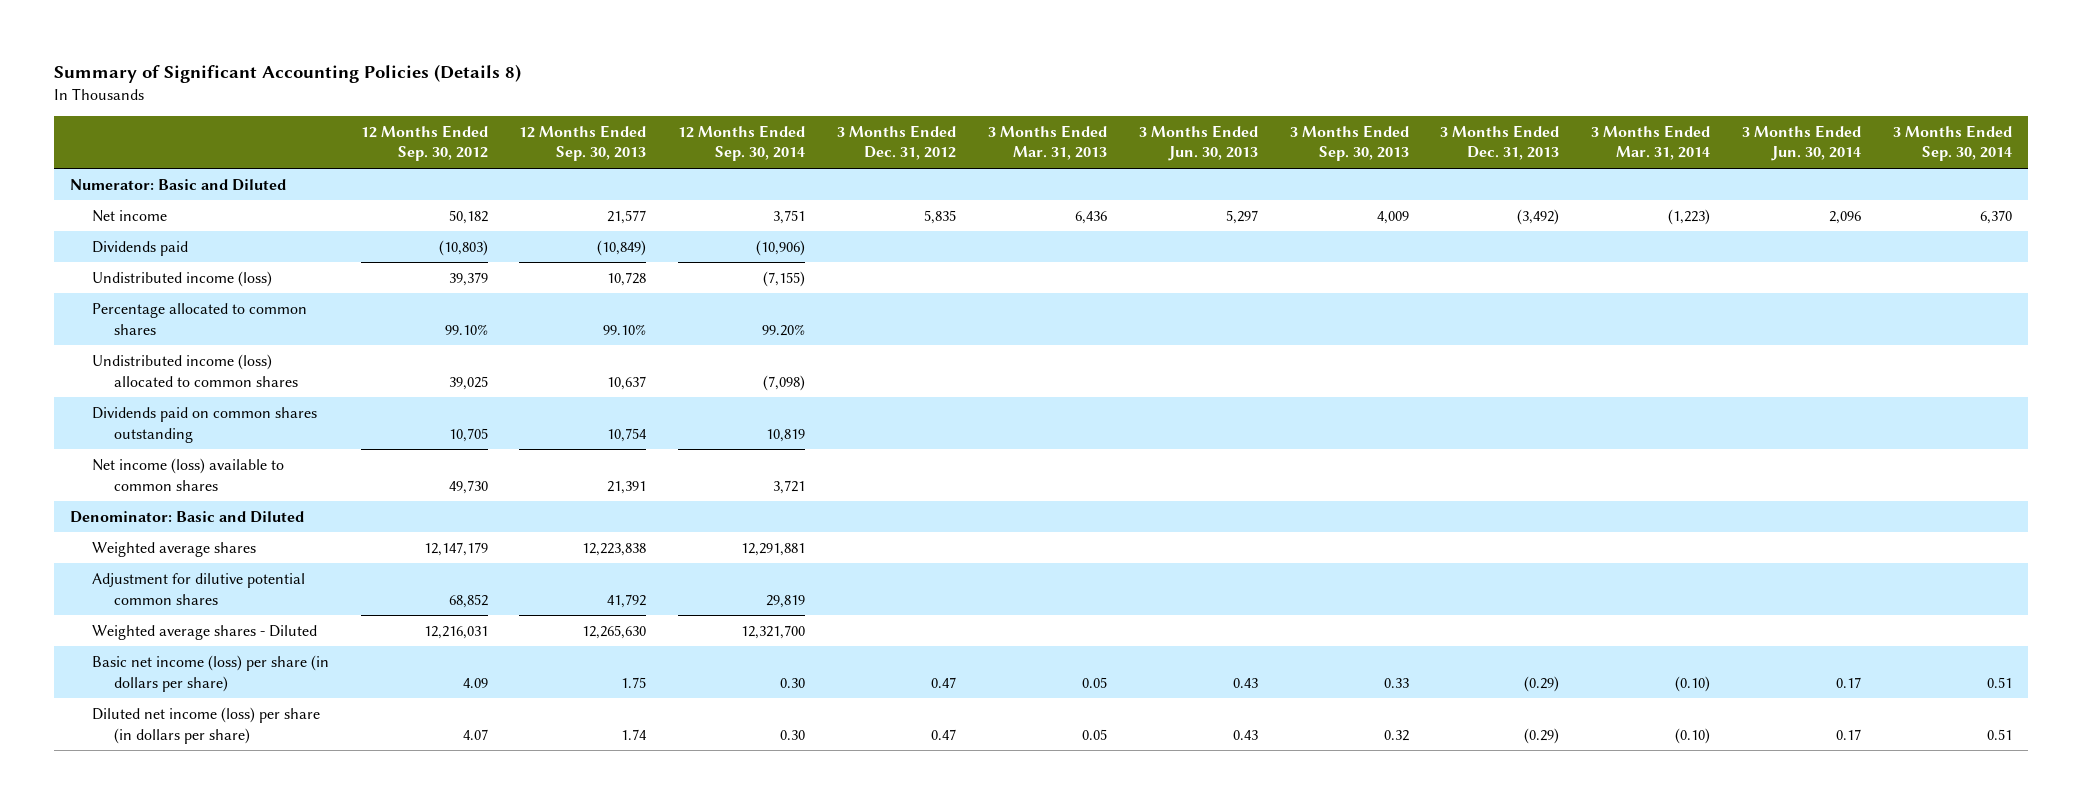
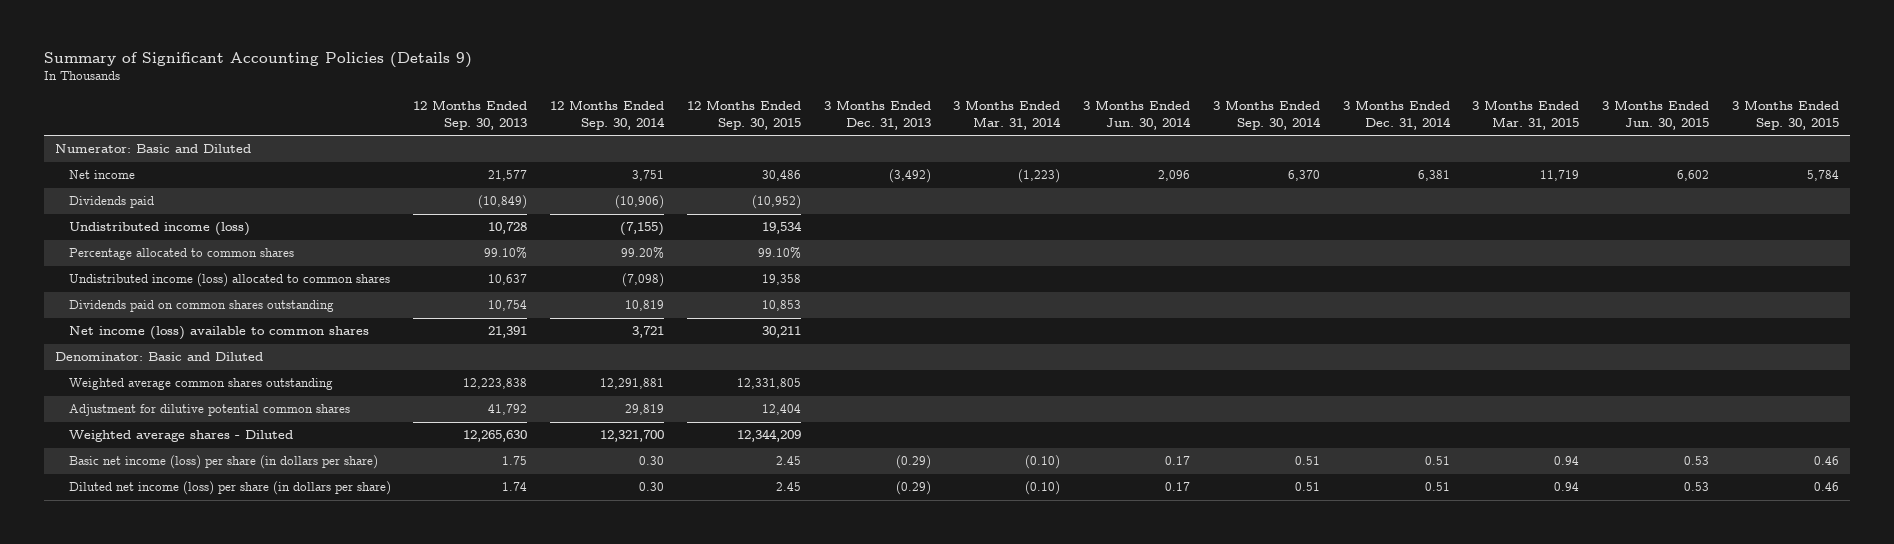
[53,64,521,84] Summary of Significant Accounting Policies (Details 8) -> [43,52,472,69] Summary of Significant Accounting Policies (Details 9)
[360,124,488,162] 12 Months Ended Sep. 30, 2012 -> none
[837,124,957,161] 3 Months Ended Dec. 31, 2012 -> none
[987,124,1107,161] 3 Months Ended Mar. 31, 2013 -> none
[1138,124,1258,162] 3 Months Ended Jun. 30, 2013 -> none
[1289,124,1409,162] 3 Months Ended Sep. 30, 2013 -> none
none -> [686,100,801,130] 12 Months Ended Sep. 30, 2015
none -> [1342,100,1451,130] 3 Months Ended Dec. 31, 2014
none -> [1472,100,1580,130] 3 Months Ended Mar. 31, 2015
none -> [1602,100,1710,130] 3 Months Ended Jun. 30, 2015
none -> [1731,100,1839,130] 3 Months Ended Sep. 30, 2015
[91,541,256,557] Weighted average shares -> [68,378,333,391] Weighted average common shares outstanding

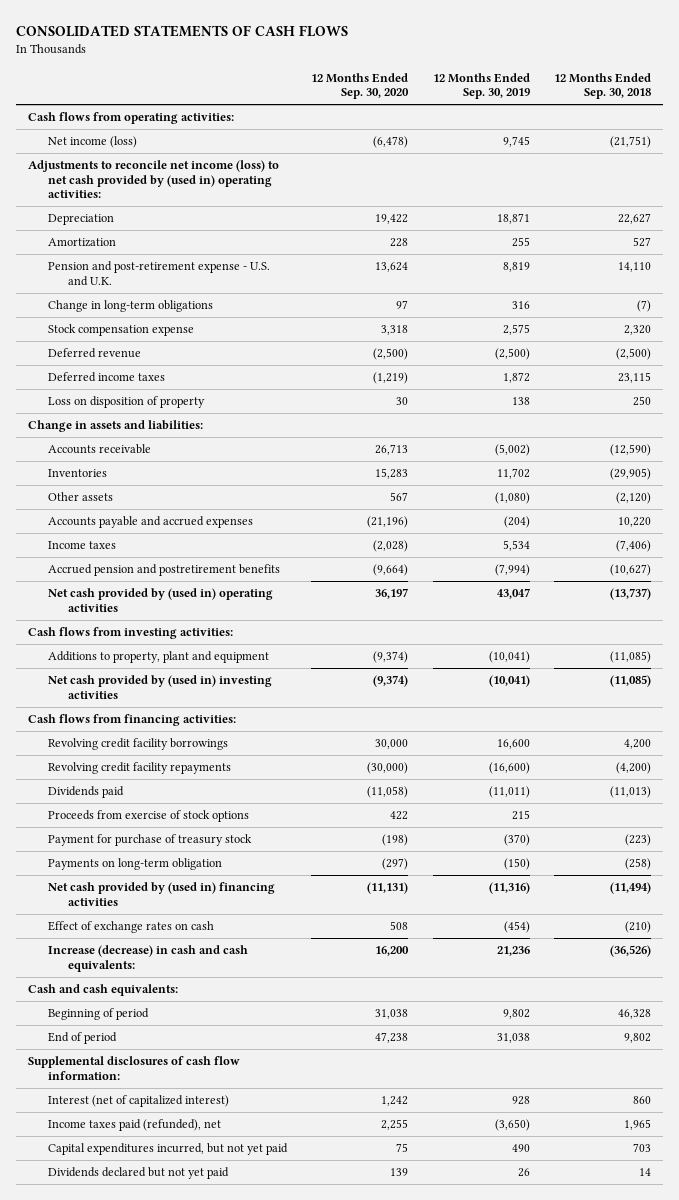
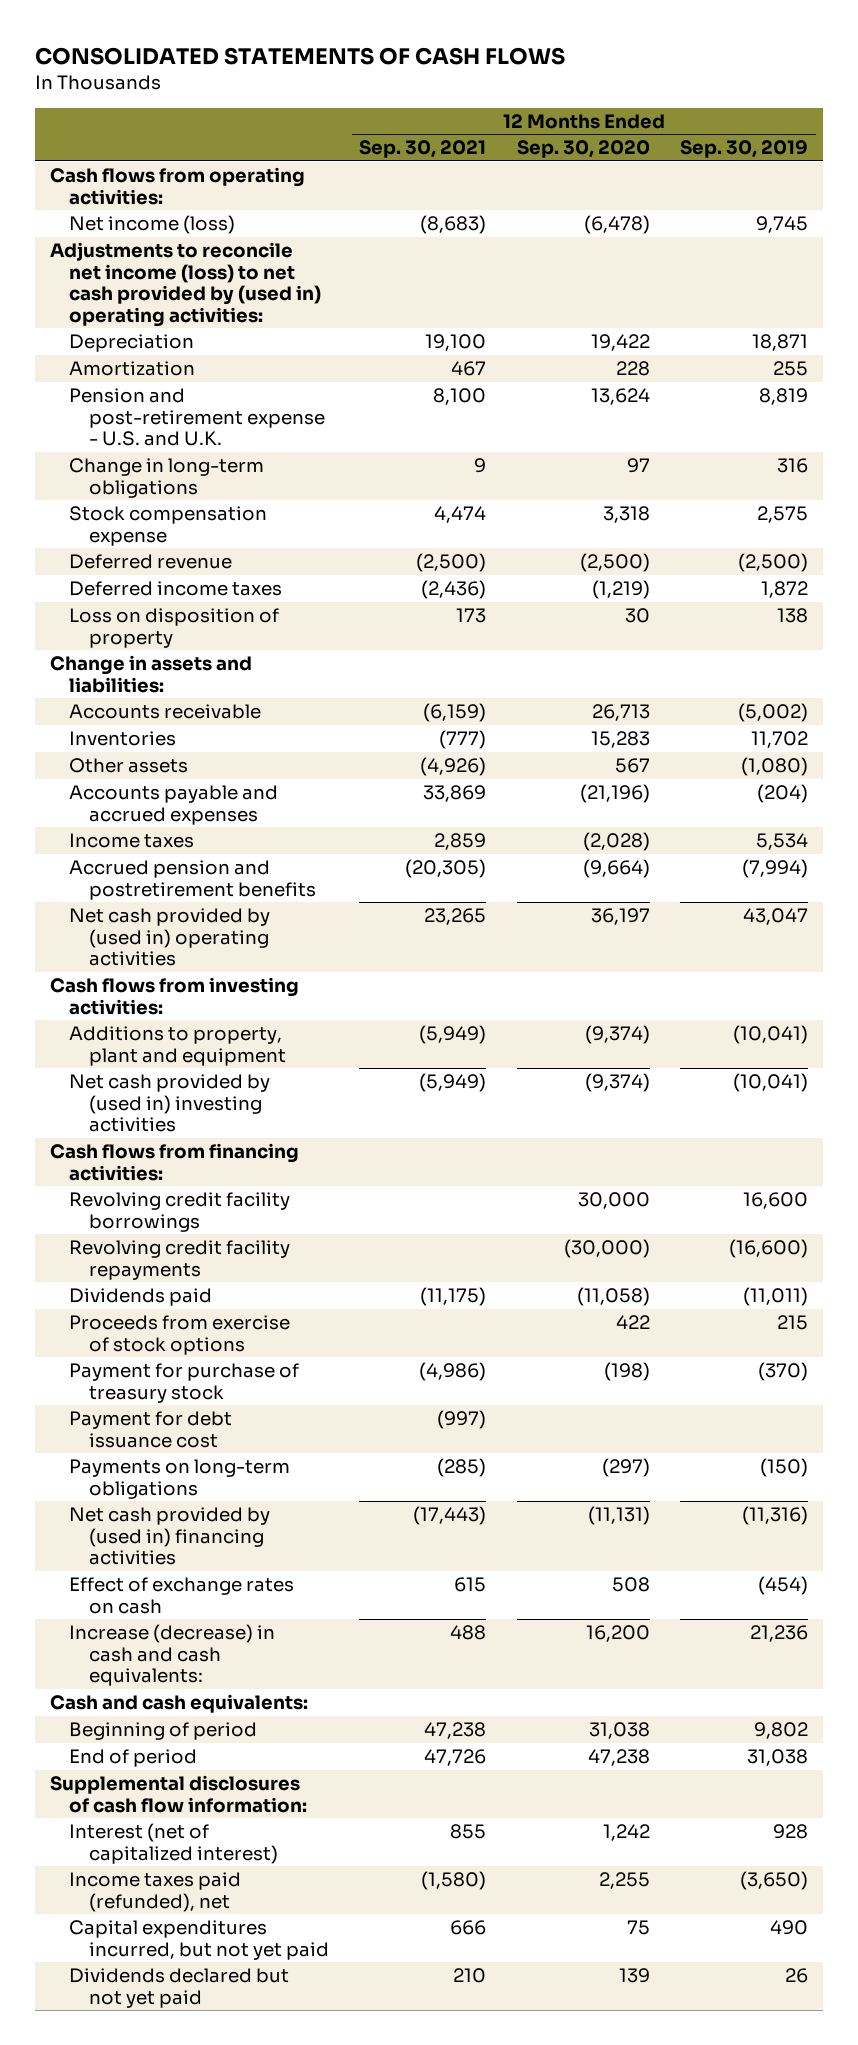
[554,72,652,100] 12 Months Ended Sep. 30, 2018 -> none
none -> [359,140,487,159] Sep. 30, 2021
none -> [69,1411,233,1448] Payment for debt issuance cost
[48,858,223,871] Payments on long-term obligation -> [69,1459,291,1499] Payments on long-term obligations

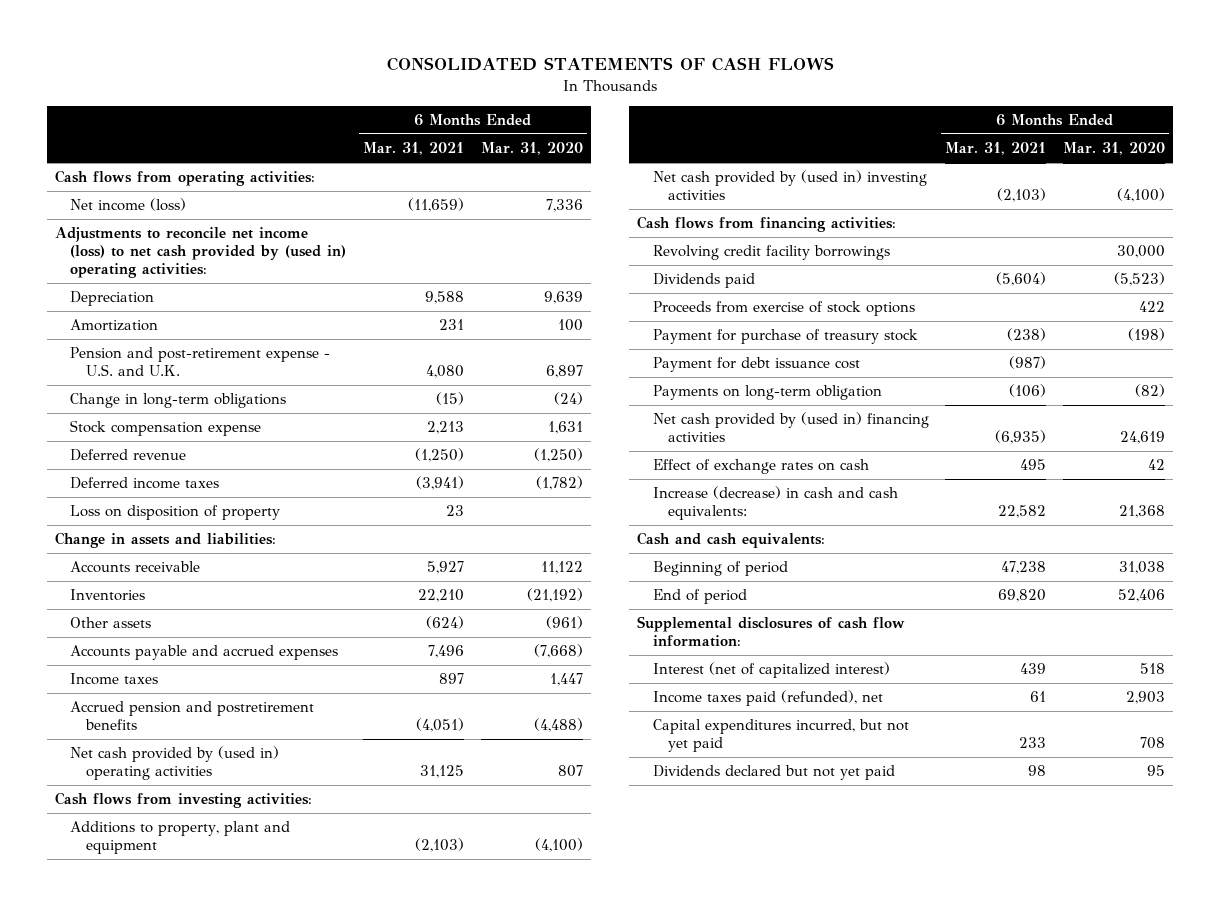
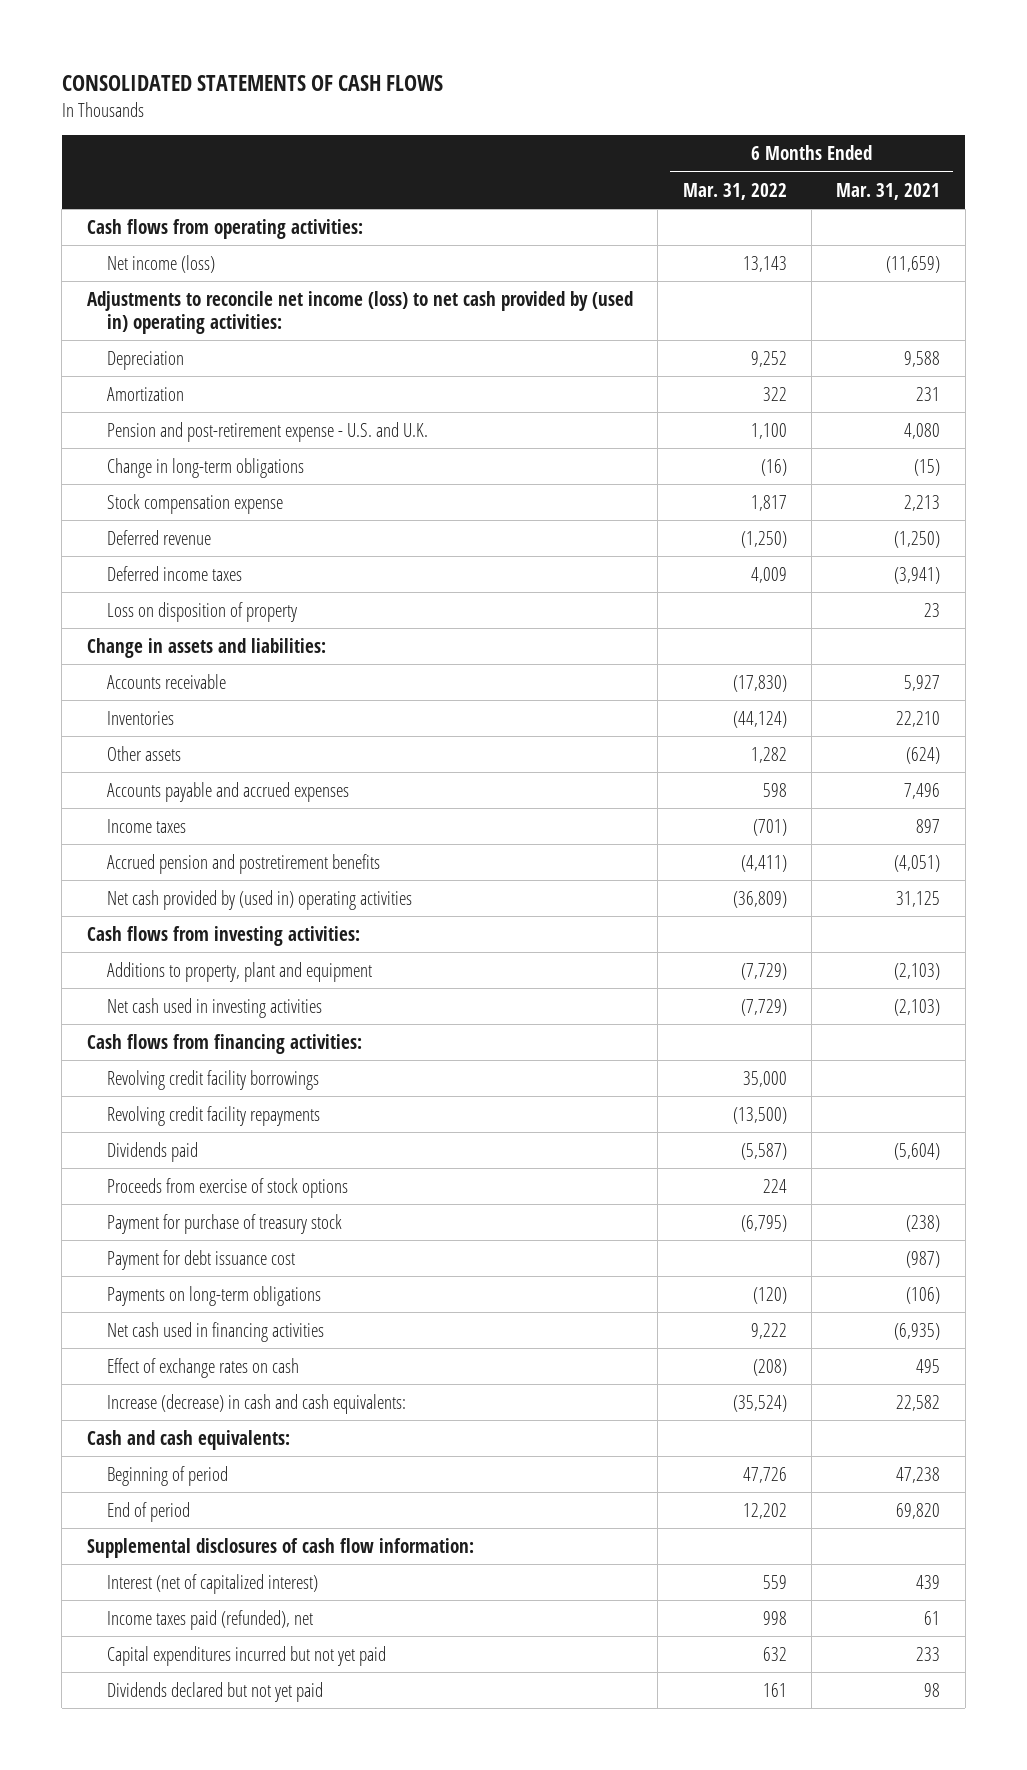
[480,142,583,156] Mar. 31, 2020 -> none
none -> [682,182,787,200] Mar. 31, 2022
[652,170,927,201] Net cash provided by (used in) investing activities -> [106,997,322,1018] Net cash used in investing activities
none -> [106,1105,320,1126] Revolving credit facility repayments
[652,385,882,401] Payments on long-term obligation -> [106,1285,321,1306] Payments on long-term obligations
[652,412,929,443] Net cash provided by (used in) financing activities -> [106,1321,324,1342] Net cash used in financing activities
[652,719,909,753] Capital expenditures incurred, but not yet paid -> [106,1645,386,1666] Capital expenditures incurred but not yet paid

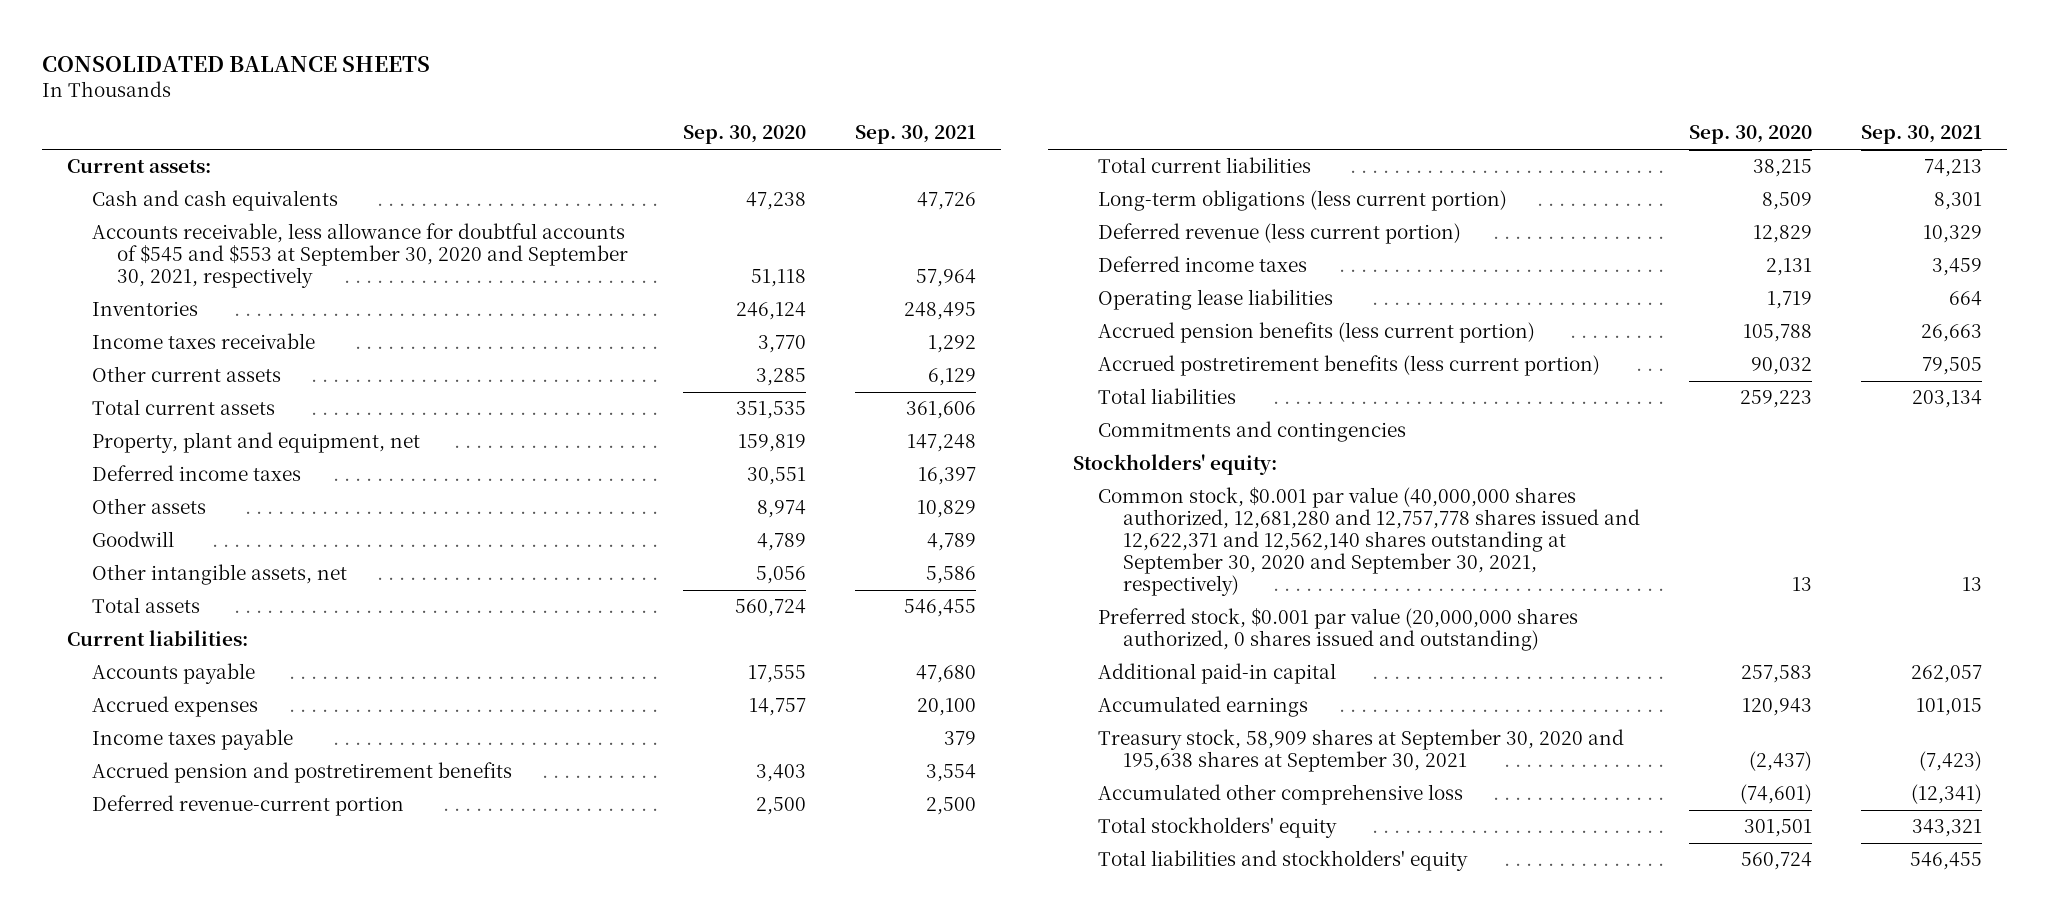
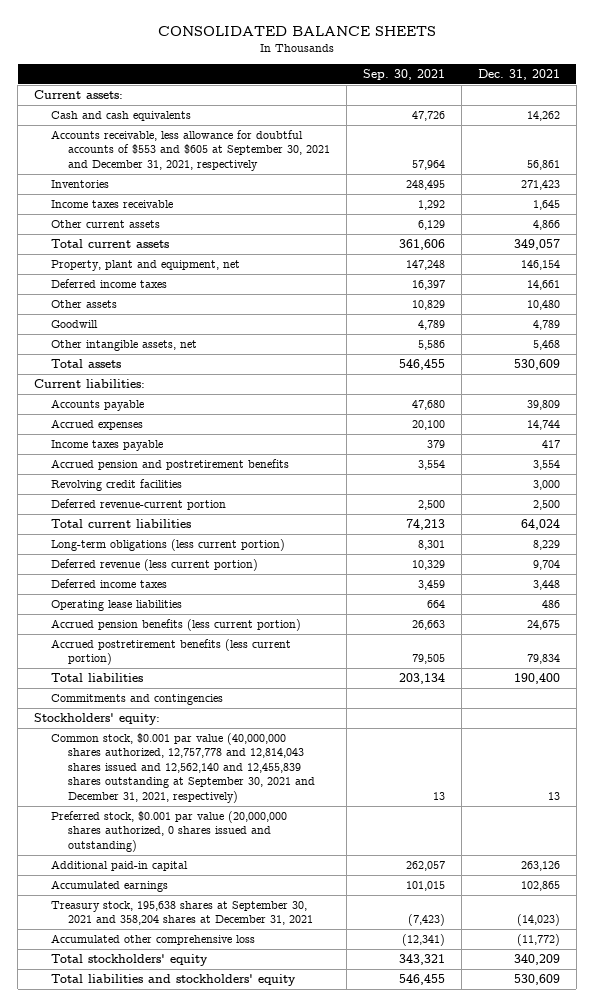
[683,125,807,145] Sep. 30, 2020 -> none
none -> [477,68,560,80] Dec. 31, 2021
[91,223,628,289] Accounts receivable, less allowance for doubtful accounts of $545 and $553 at September 30, 2020 and September 30, 2021, respectively -> [51,130,331,171] Accounts receivable, less allowance for doubtful accounts of $553 and $605 at September 30, 2021 and December 31, 2021, respectively
none -> [51,479,183,492] Revolving credit facilities
[1097,487,1640,597] Common stock, $0.001 par value (40,000,000 shares authorized, 12,681,280 and 12,757,778 shares issued and 12,622,371 and 12,562,140 shares outstanding at September 30, 2020 and September 30, 2021, respectively) -> [51,733,316,803] Common stock, $0.001 par value (40,000,000 shares authorized, 12,757,778 and 12,814,043 shares issued and 12,562,140 and 12,455,839 shares outstanding at September 30, 2021 and December 31, 2021, respectively)
[1097,729,1624,773] Treasury stock, 58,909 shares at September 30, 2020 and 195,638 shares at September 30, 2021 -> [51,901,314,926] Treasury stock, 195,638 shares at September 30, 2021 and 358,204 shares at December 31, 2021

